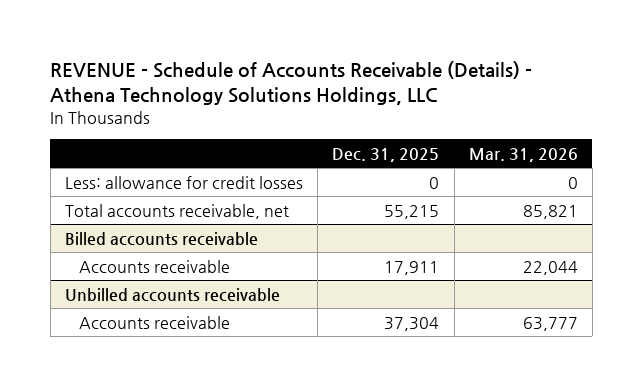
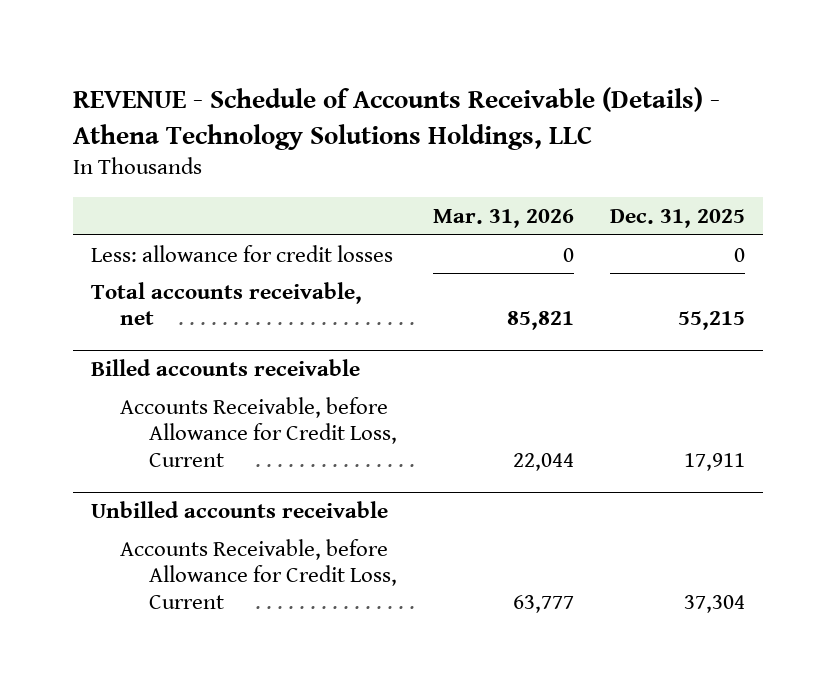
[78,259,230,273] Accounts receivable -> [119,396,397,468] Accounts Receivable, before Allowance for Credit Loss, Current
[78,315,230,329] Accounts receivable -> [119,538,397,610] Accounts Receivable, before Allowance for Credit Loss, Current

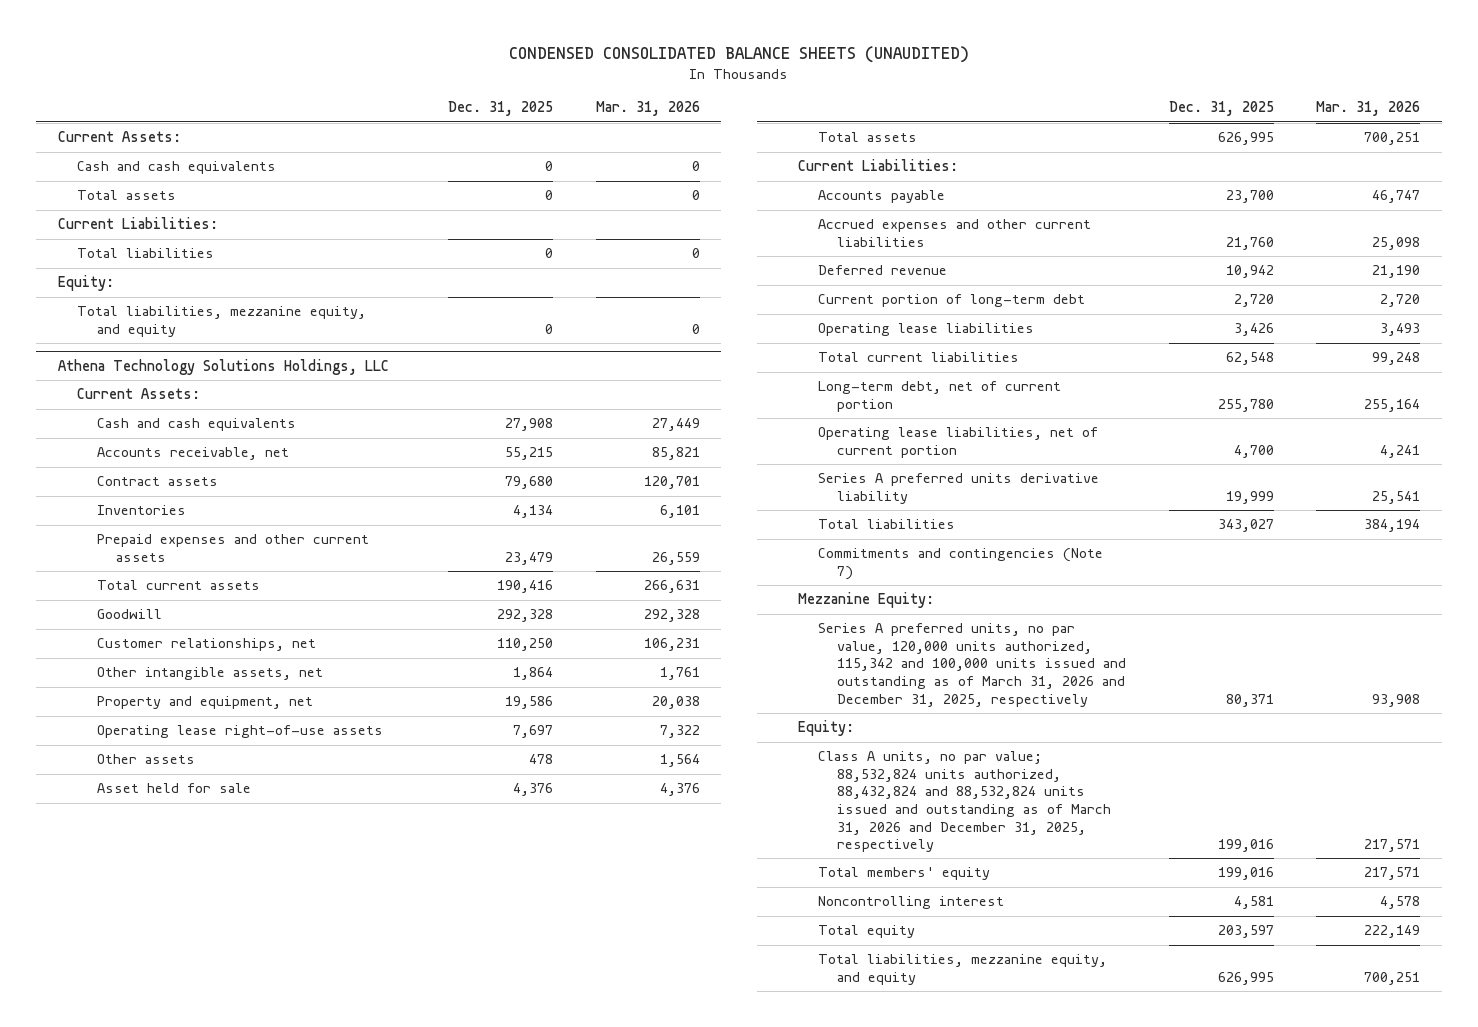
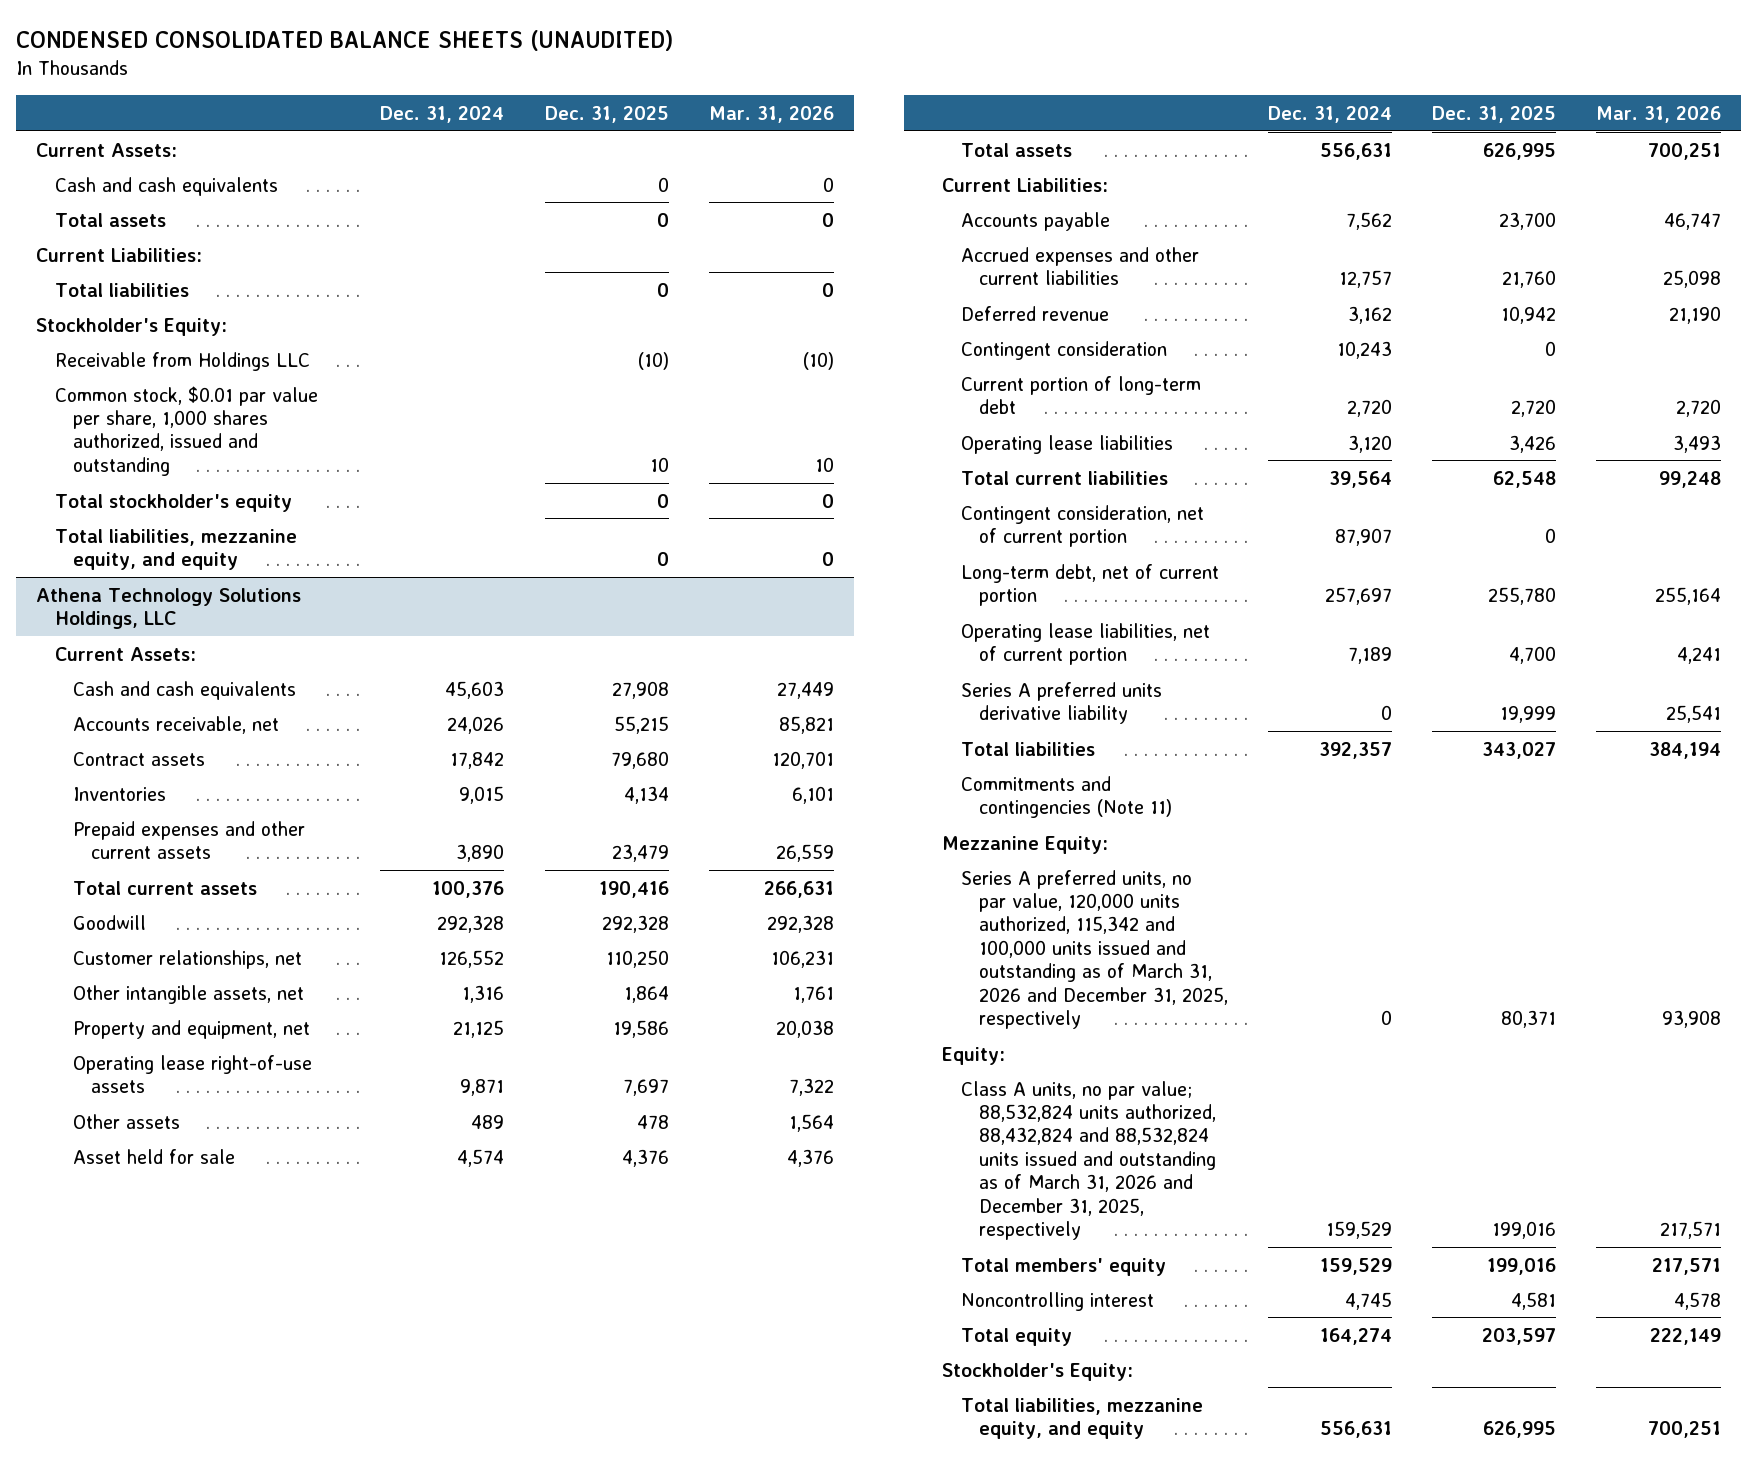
none -> [380,105,505,123] Dec. 31, 2024
[57,275,114,292] Equity: -> none
none -> [36,317,228,336] Stockholder's Equity:
none -> [54,351,310,371] Receivable from Holdings LLC
none -> [54,385,318,476] Common stock, $0.01 par value per share, 1,000 shares authorized, issued and outstanding
none -> [54,493,292,512] Total stockholder's equity
none -> [960,340,1167,360] Contingent consideration
none -> [960,504,1204,548] Contingent consideration, net of current portion
[817,548,1103,580] Commitments and contingencies (Note 7) -> [960,775,1173,819] Commitments and contingencies (Note 11)
none -> [942,1362,1134,1381] Stockholder's Equity:

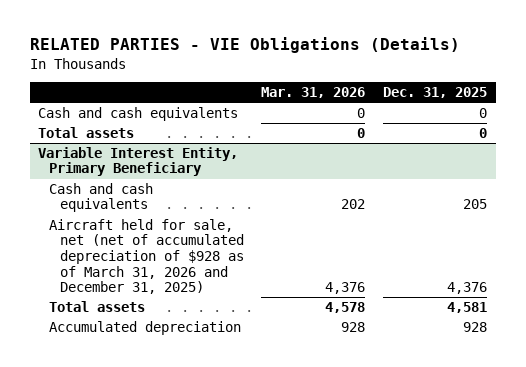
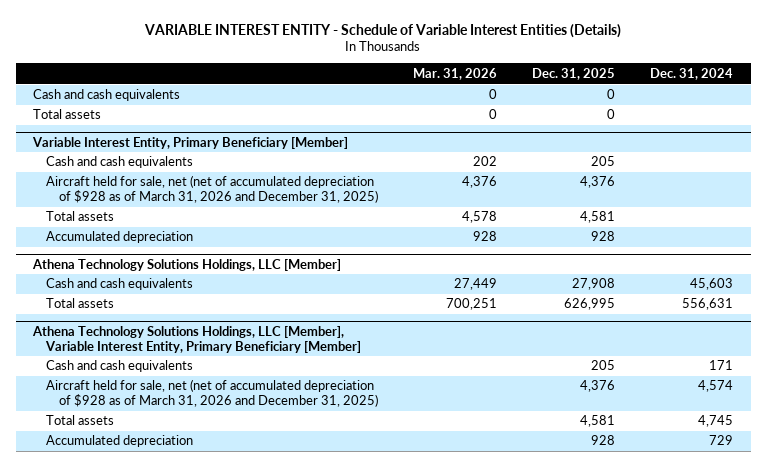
[29,37,460,54] RELATED PARTIES - VIE Obligations (Details) -> [144,23,622,38] VARIABLE INTEREST ENTITY - Schedule of Variable Interest Entities (Details)
none -> [650,67,734,80] Dec. 31, 2024
[38,146,239,177] Variable Interest Entity, Primary Beneficiary -> [32,136,349,149] Variable Interest Entity, Primary Beneficiary [Member]
none -> [32,258,342,271] Athena Technology Solutions Holdings, LLC [Member]
none -> [46,278,194,291] Cash and cash equivalents
none -> [46,298,115,309] Total assets
none -> [32,325,362,353] Athena Technology Solutions Holdings, LLC [Member], Variable Interest Entity, Primary Beneficiary [Member]
none -> [46,360,194,373] Cash and cash equivalents
none -> [46,379,379,408] Aircraft held for sale, net (net of accumulated depreciation of $928 as of March 31, 2026 and December 31, 2025)
none -> [46,415,115,426] Total assets
none -> [46,435,194,448] Accumulated depreciation

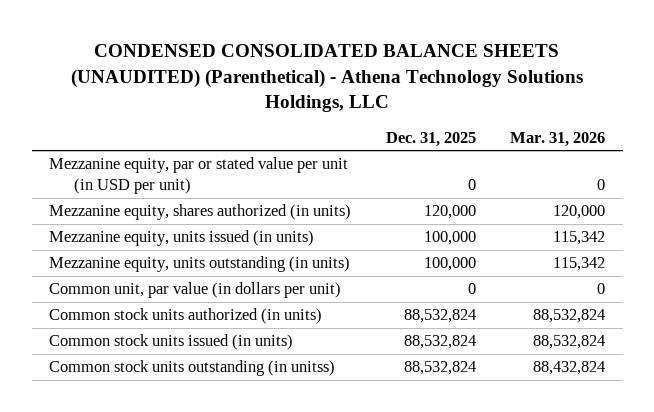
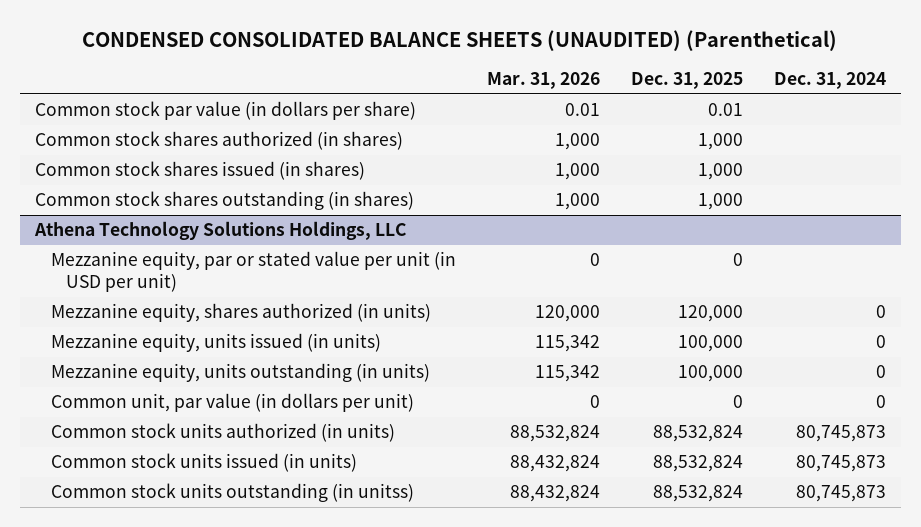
[71,44,584,113] CONDENSED CONSOLIDATED BALANCE SHEETS (UNAUDITED) (Parenthetical) - Athena Technology Solutions Holdings, LLC -> [82,29,838,51] CONDENSED CONSOLIDATED BALANCE SHEETS (UNAUDITED) (Parenthetical)
none -> [773,72,886,90] Dec. 31, 2024
none -> [35,101,417,121] Common stock par value (in dollars per share)
none -> [35,131,404,151] Common stock shares authorized (in shares)
none -> [35,161,366,181] Common stock shares issued (in shares)
none -> [35,191,415,211] Common stock shares outstanding (in shares)
none -> [34,221,407,241] Athena Technology Solutions Holdings, LLC
[533,335,606,350] 88,532,824 -> [509,455,600,473] 88,432,824

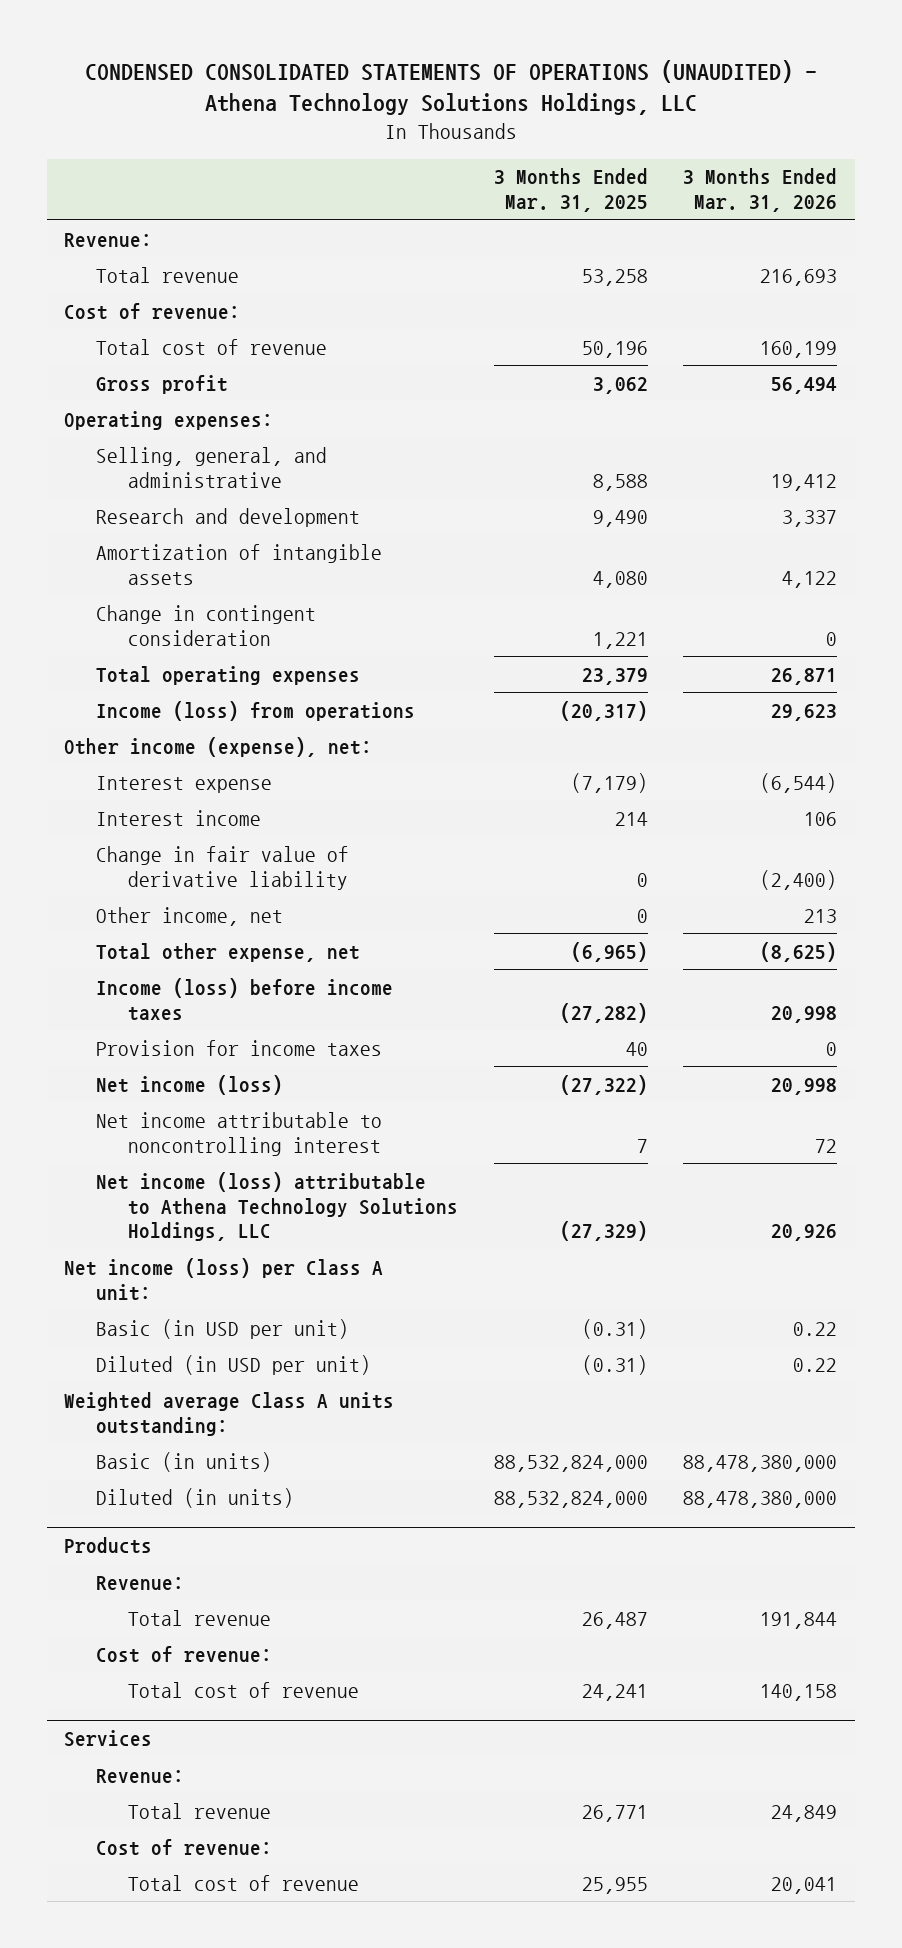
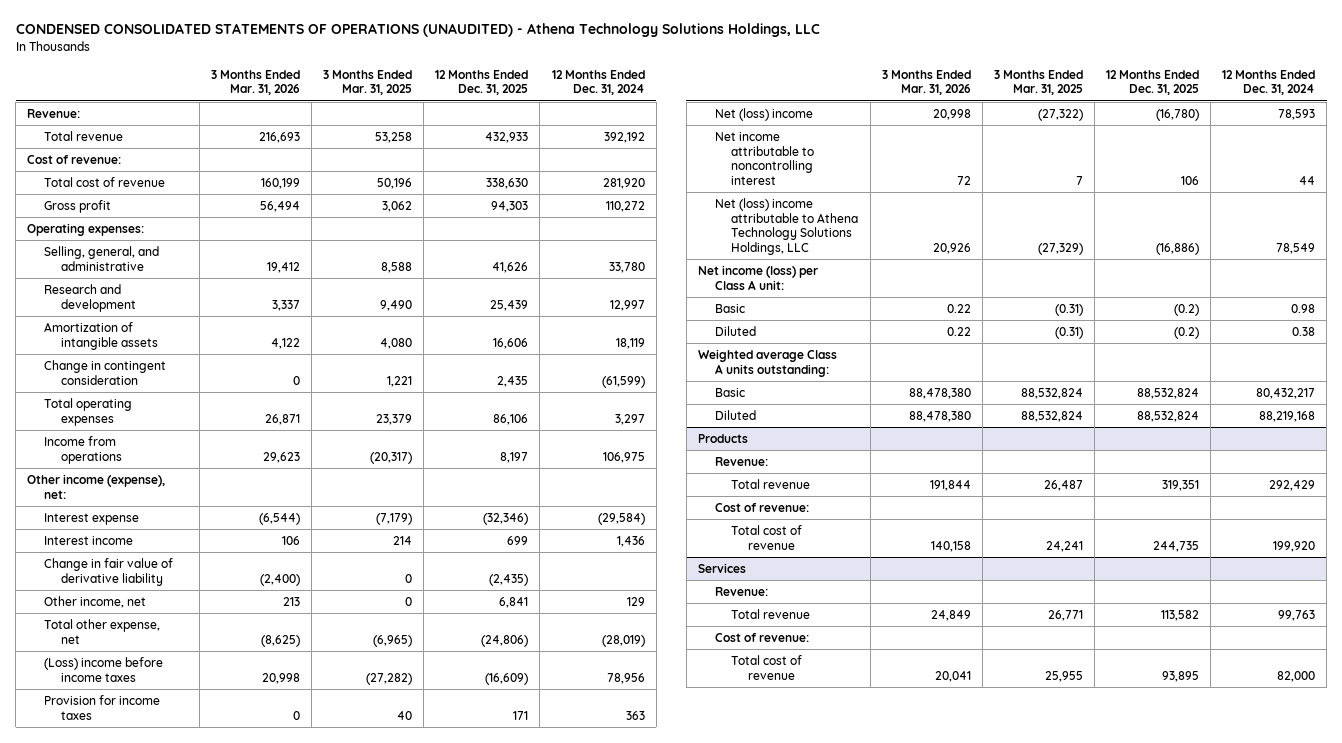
none -> [435,69,529,96] 12 Months Ended Dec. 31, 2025
none -> [551,69,645,96] 12 Months Ended Dec. 31, 2024
[96,700,416,721] Income (loss) from operations -> [44,435,123,464] Income from operations
[96,977,394,1021] Income (loss) before income taxes -> [44,656,164,682] (Loss) income before income taxes
[96,1074,284,1095] Net income (loss) -> [714,107,813,121] Net (loss) income
[96,1171,459,1242] Net income (loss) attributable to Athena Technology Solutions Holdings, LLC -> [714,197,859,256] Net (loss) income attributable to Athena Technology Solutions Holdings, LLC
[96,1318,350,1339] Basic (in USD per unit) -> [714,303,745,313] Basic
[96,1354,372,1375] Diluted (in USD per unit) -> [714,325,756,336] Diluted
[96,1451,273,1472] Basic (in units) -> [714,387,745,397] Basic
[493,1454,648,1472] 88,532,824,000 -> [1020,387,1083,399] 88,532,824
[683,1454,838,1472] 88,478,380,000 -> [908,387,971,399] 88,478,380
[96,1487,295,1508] Diluted (in units) -> [714,409,756,420] Diluted
[493,1490,648,1508] 88,532,824,000 -> [1020,410,1083,422] 88,532,824
[683,1490,838,1508] 88,478,380,000 -> [908,410,971,422] 88,478,380

